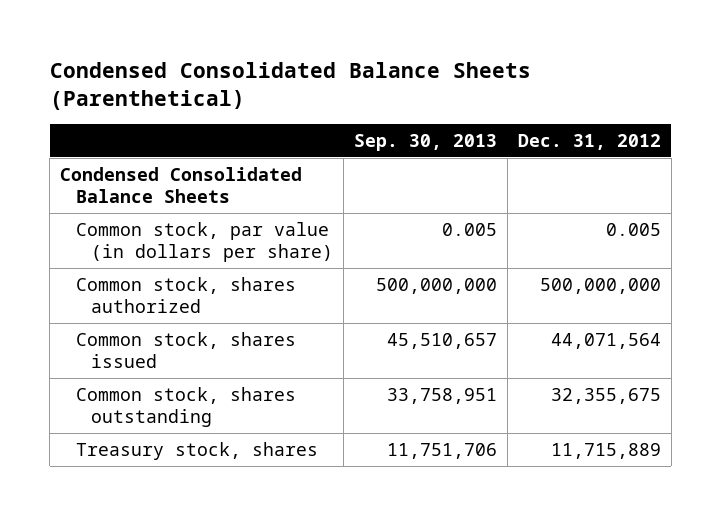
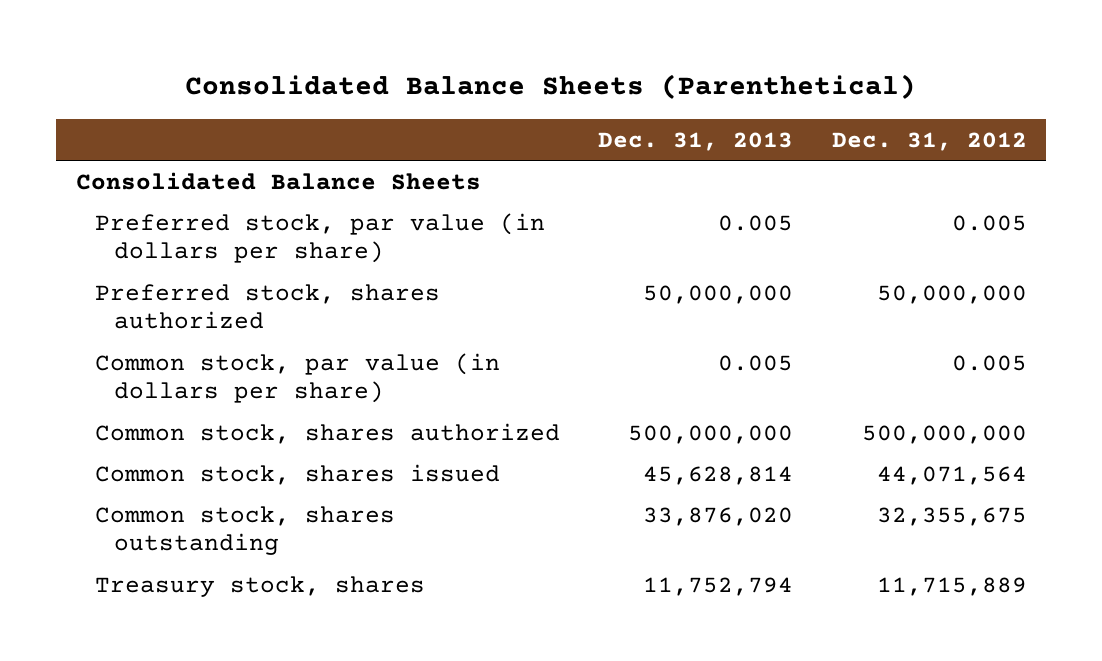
[49,61,531,110] Condensed Consolidated Balance Sheets (Parenthetical) -> [185,74,917,100] Consolidated Balance Sheets (Parenthetical)
[354,133,498,151] Sep. 30, 2013 -> none
none -> [598,131,794,151] Dec. 31, 2013
[60,166,303,203] Condensed Consolidated Balance Sheets -> [75,171,481,190] Consolidated Balance Sheets
none -> [94,212,545,264] Preferred stock, par value (in dollars per share)
none -> [94,283,440,330] Preferred stock, shares authorized

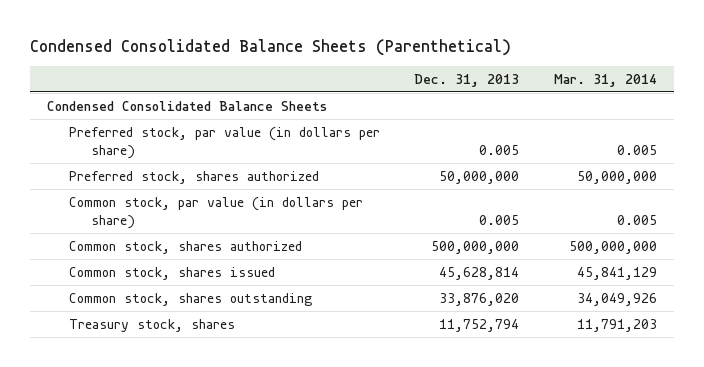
[185,74,917,100] Consolidated Balance Sheets (Parenthetical) -> [29,38,511,56] Condensed Consolidated Balance Sheets (Parenthetical)
[831,131,1027,151] Dec. 31, 2012 -> none
none -> [553,73,657,87] Mar. 31, 2014
[75,171,481,190] Consolidated Balance Sheets -> [47,100,328,111] Condensed Consolidated Balance Sheets

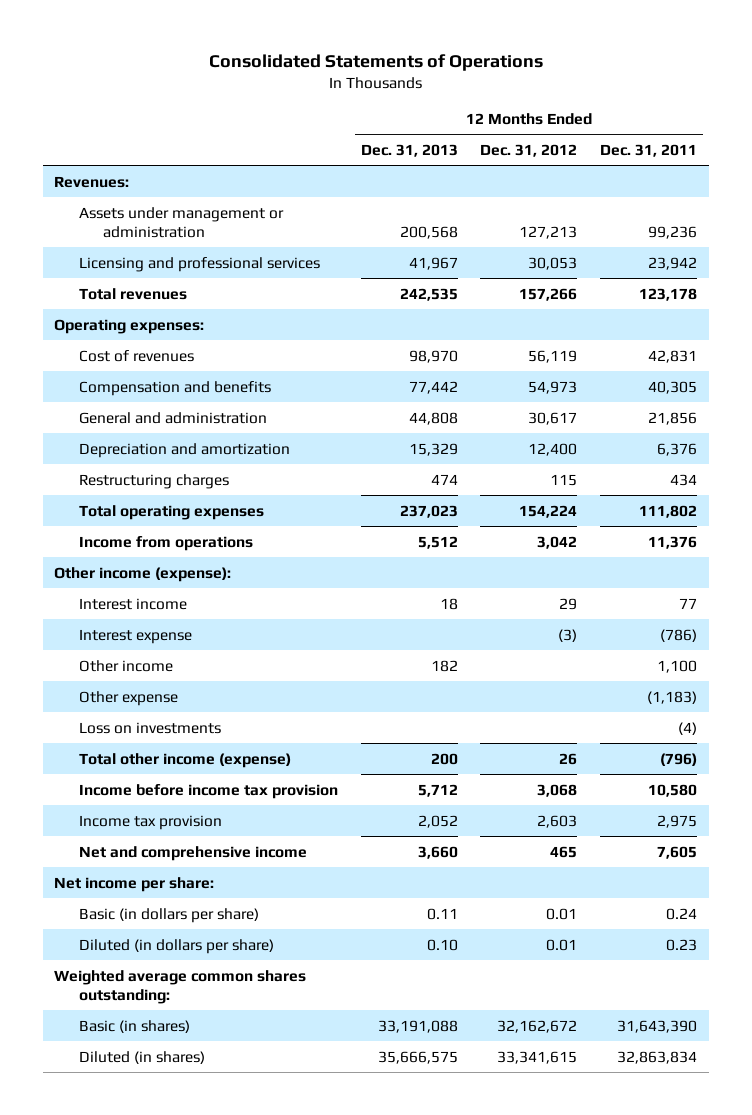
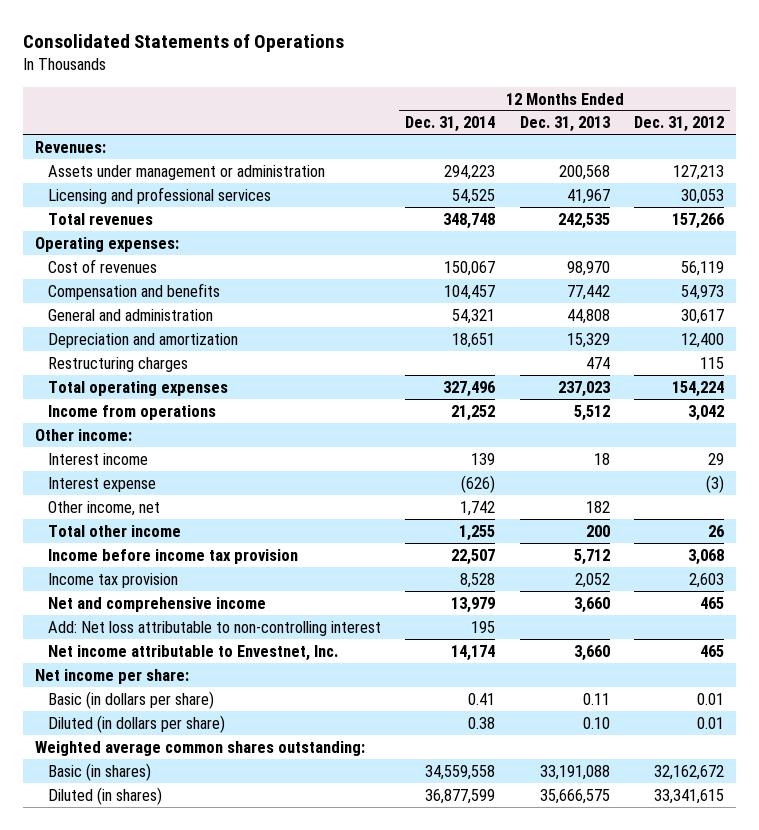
[600,143,698,157] Dec. 31, 2011 -> none
none -> [405,116,496,133] Dec. 31, 2014
[54,566,232,582] Other income (expense): -> [34,428,132,441] Other income:
[78,690,178,706] Other expense -> none
[78,721,221,734] Loss on investments -> none
[78,659,173,672] Other income -> [48,500,161,516] Other income, net
[78,752,291,768] Total other income (expense) -> [48,524,182,537] Total other income
none -> [48,620,382,636] Add: Net loss attributable to non-controlling interest
none -> [48,644,339,661] Net income attributable to Envestnet, Inc.

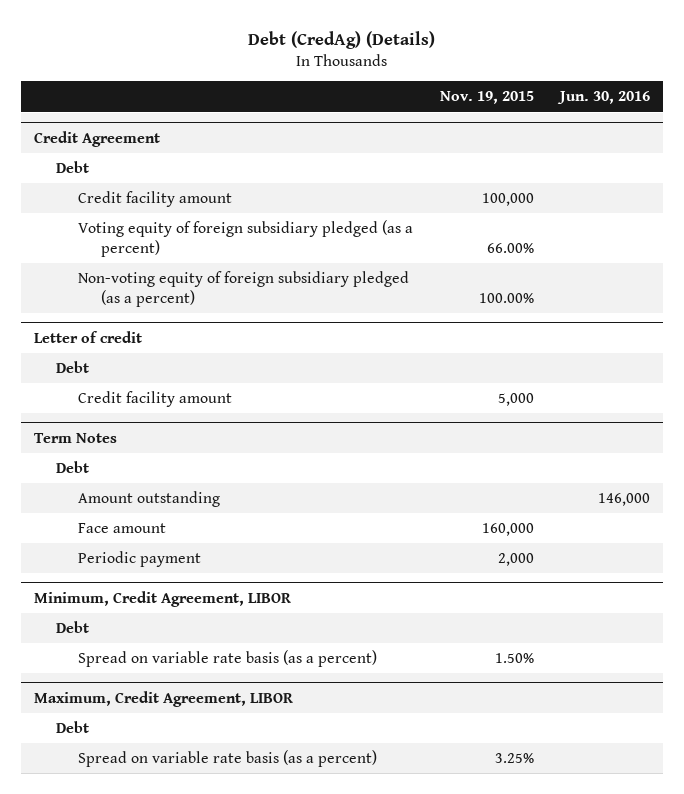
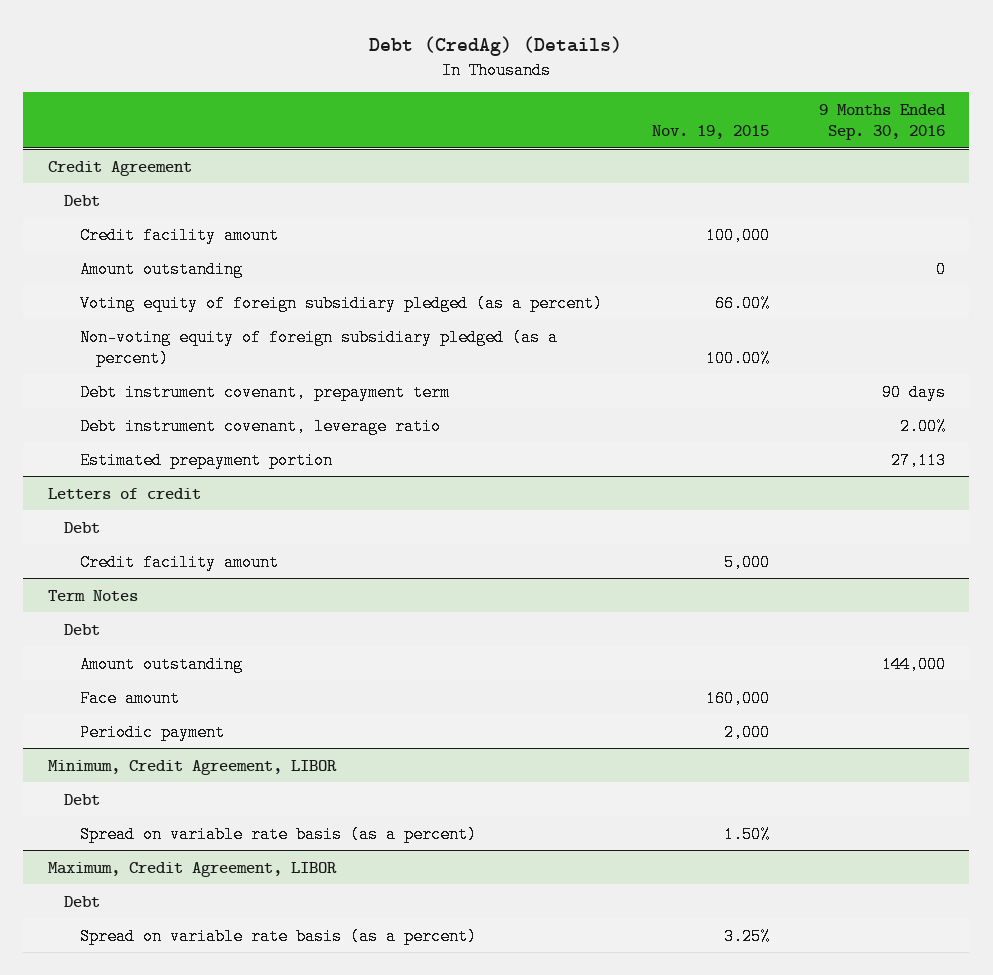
[556,91,650,105] Jun. 30, 2016 -> none
none -> [818,104,946,140] 9 Months Ended Sep. 30, 2016
none -> [80,260,244,278] Amount outstanding
none -> [80,383,451,401] Debt instrument covenant, prepayment term
none -> [80,417,442,435] Debt instrument covenant, leverage ratio
none -> [80,451,334,469] Estimated prepayment portion
[33,330,142,343] Letter of credit -> [48,487,202,499] Letters of credit

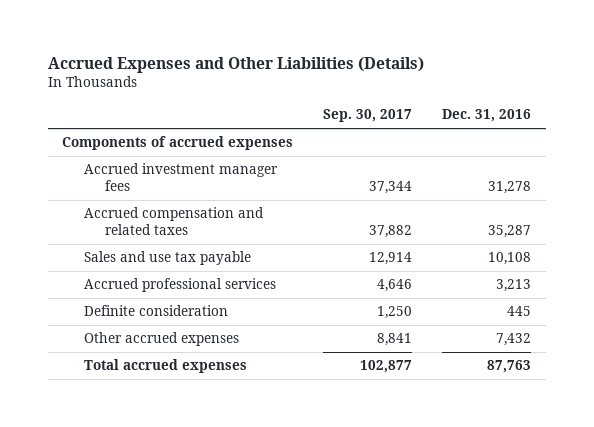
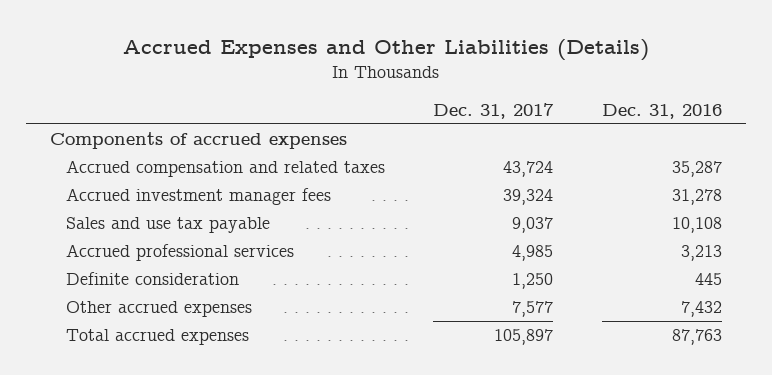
[323,109,413,123] Sep. 30, 2017 -> none
none -> [433,103,555,120] Dec. 31, 2017
[83,163,278,192] Accrued investment manager fees -> [65,188,331,206] Accrued investment manager fees

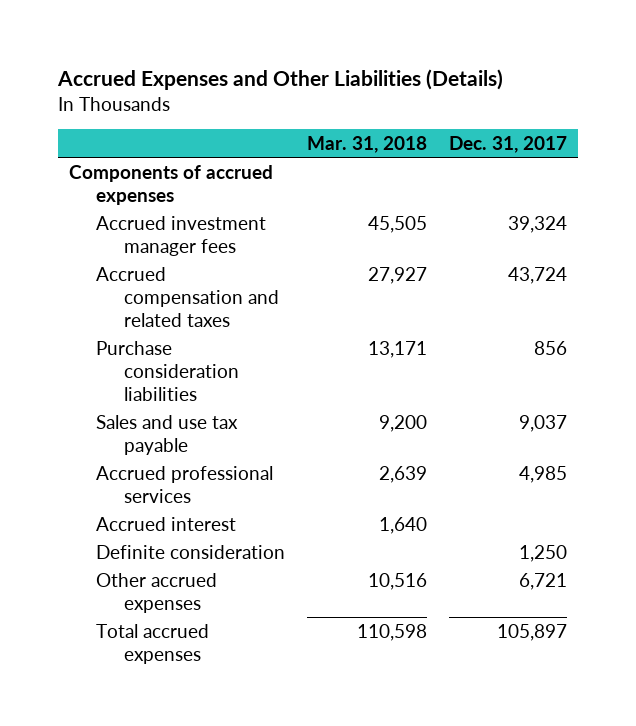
[602,104,723,120] Dec. 31, 2016 -> none
none -> [307,135,428,153] Mar. 31, 2018
[65,160,385,178] Accrued compensation and related taxes -> [96,266,279,328] Accrued compensation and related taxes
none -> [96,340,239,402] Purchase consideration liabilities
none -> [96,516,237,531] Accrued interest
[512,301,554,318] 7,577 -> [519,572,568,590] 6,721

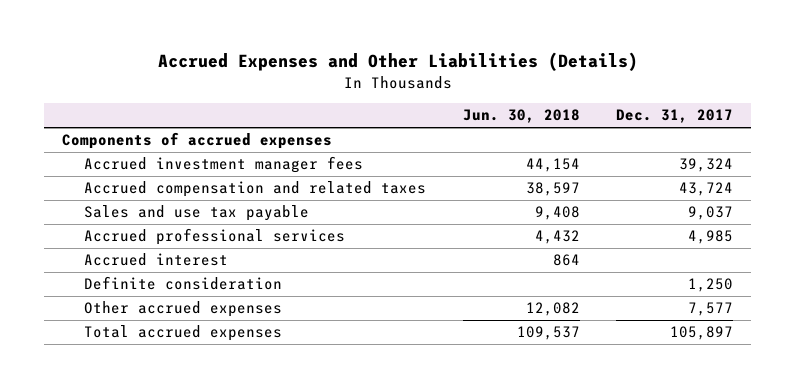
[307,135,428,153] Mar. 31, 2018 -> none
none -> [462,109,580,124] Jun. 30, 2018
[96,340,239,402] Purchase consideration liabilities -> none
[519,572,568,590] 6,721 -> [688,302,734,317] 7,577

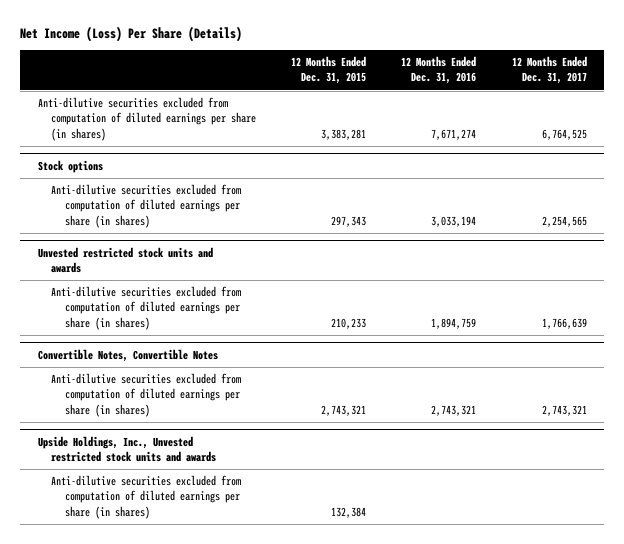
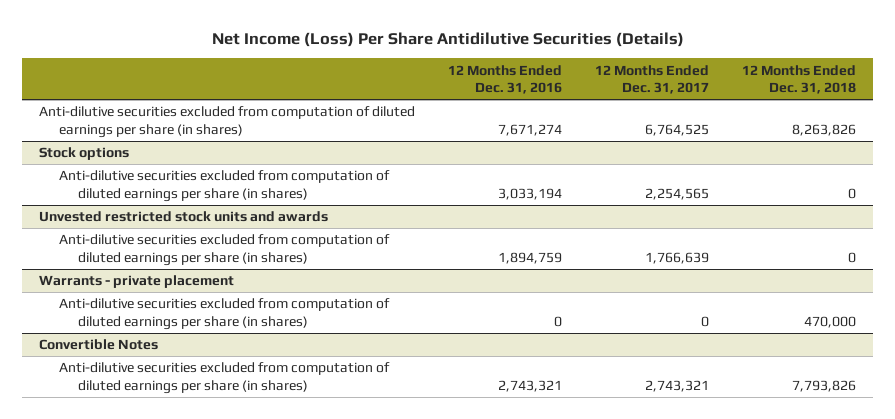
[20,26,243,43] Net Income (Loss) Per Share (Details) -> [211,32,684,48] Net Income (Loss) Per Share Antidilutive Securities (Details)
[291,56,367,85] 12 Months Ended Dec. 31, 2015 -> none
none -> [742,64,857,94] 12 Months Ended Dec. 31, 2018
none -> [38,275,234,289] Warrants - private placement
none -> [58,298,390,330] Anti-dilutive securities excluded from computation of diluted earnings per share (in shares)
[37,348,218,362] Convertible Notes, Convertible Notes -> [38,339,158,351] Convertible Notes
[37,435,217,462] Upside Holdings, Inc., Unvested restricted stock units and awards -> none
[51,475,242,519] Anti-dilutive securities excluded from computation of diluted earnings per share (in shares) -> none

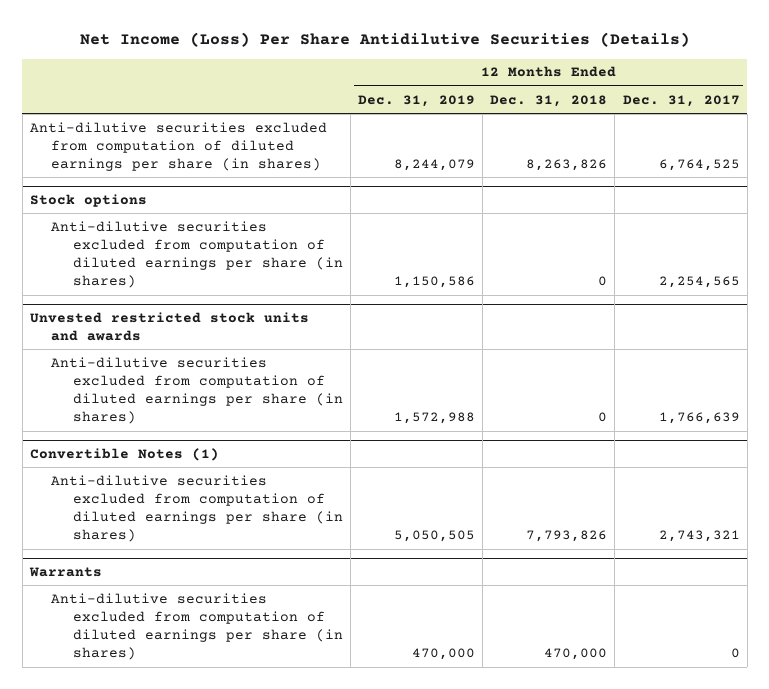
[447,64,562,94] 12 Months Ended Dec. 31, 2016 -> none
none -> [358,94,476,107] Dec. 31, 2019
[58,298,390,330] Anti-dilutive securities excluded from computation of diluted earnings per share (in shares) -> none
[38,339,158,351] Convertible Notes -> none
[38,275,234,289] Warrants - private placement -> [29,447,219,461] Convertible Notes (1)
none -> [28,566,102,577] Warrants
none -> [51,592,344,661] Anti-dilutive securities excluded from computation of diluted earnings per share (in shares)

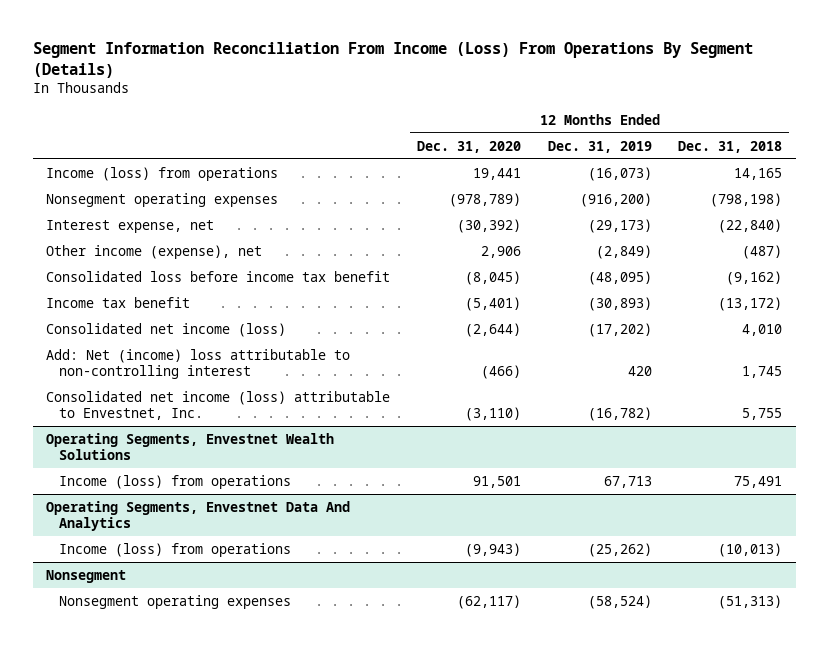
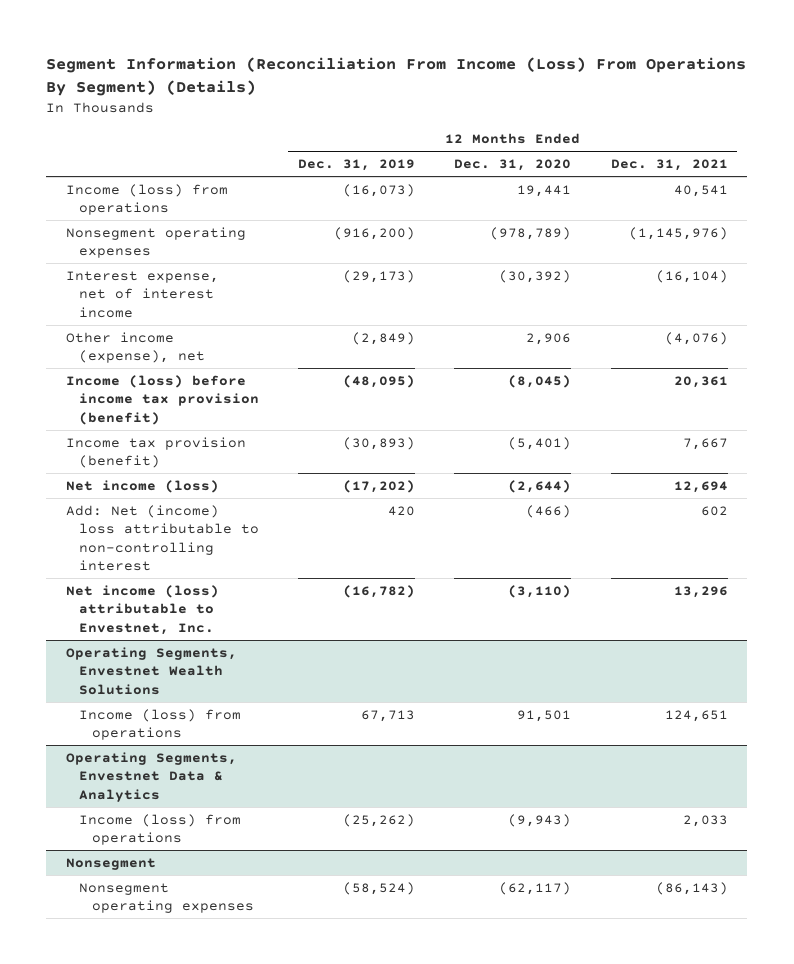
[32,41,753,78] Segment Information Reconciliation From Income (Loss) From Operations By Segment (Details) -> [46,57,747,96] Segment Information (Reconciliation From Income (Loss) From Operations By Segment) (Details)
[678,140,783,153] Dec. 31, 2018 -> none
none -> [610,159,728,172] Dec. 31, 2021
[46,219,215,233] Interest expense, net -> [66,270,220,318] Interest expense, net of interest income
[46,270,391,282] Consolidated loss before income tax benefit -> [66,374,259,425] Income (loss) before income tax provision (benefit)
[46,296,191,308] Income tax benefit -> [66,436,247,469] Income tax provision (benefit)
[46,322,287,337] Consolidated net income (loss) -> [66,479,220,493] Net income (loss)
[46,390,391,420] Consolidated net income (loss) attributable to Envestnet, Inc. -> [66,584,220,635] Net income (loss) attributable to Envestnet, Inc.
[46,500,351,531] Operating Segments, Envestnet Data And Analytics -> [66,751,238,802] Operating Segments, Envestnet Data & Analytics

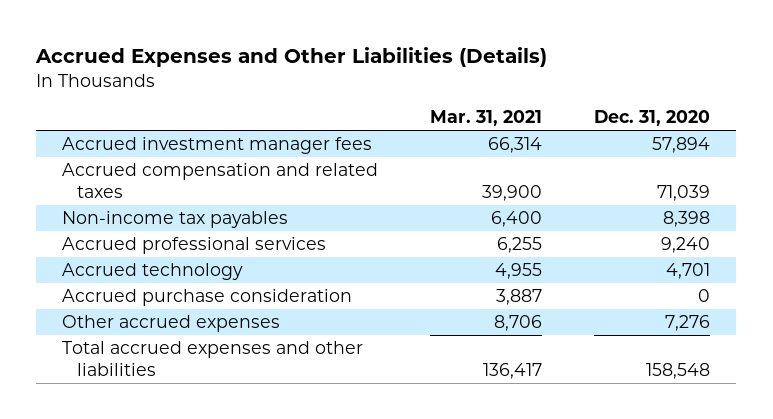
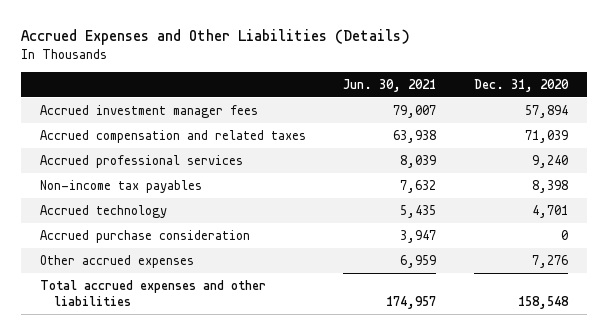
[430,110,543,127] Mar. 31, 2021 -> none
none -> [343,78,437,92] Jun. 30, 2021
[62,211,289,229] Non-income tax payables -> [39,179,202,193] Non-income tax payables

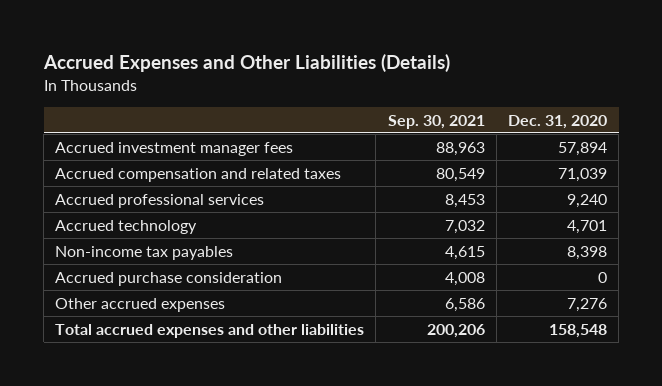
[343,78,437,92] Jun. 30, 2021 -> none
none -> [387,114,485,129] Sep. 30, 2021
[39,179,202,193] Non-income tax payables -> [55,245,234,260] Non-income tax payables

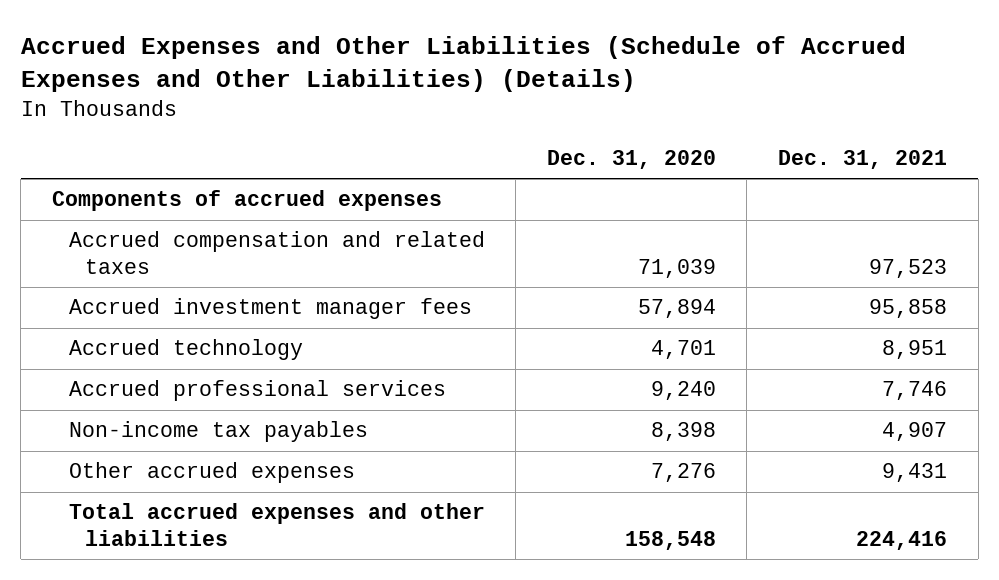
[42,53,450,72] Accrued Expenses and Other Liabilities (Details) -> [20,36,906,93] Accrued Expenses and Other Liabilities (Schedule of Accrued Expenses and Other Liabilities) (Details)
[387,114,485,129] Sep. 30, 2021 -> none
none -> [777,150,947,170] Dec. 31, 2021
none -> [51,190,442,212] Components of accrued expenses
[55,141,294,156] Accrued investment manager fees -> [68,298,472,320] Accrued investment manager fees
[55,193,265,208] Accrued professional services -> [68,380,446,402] Accrued professional services
[55,271,283,286] Accrued purchase consideration -> none

